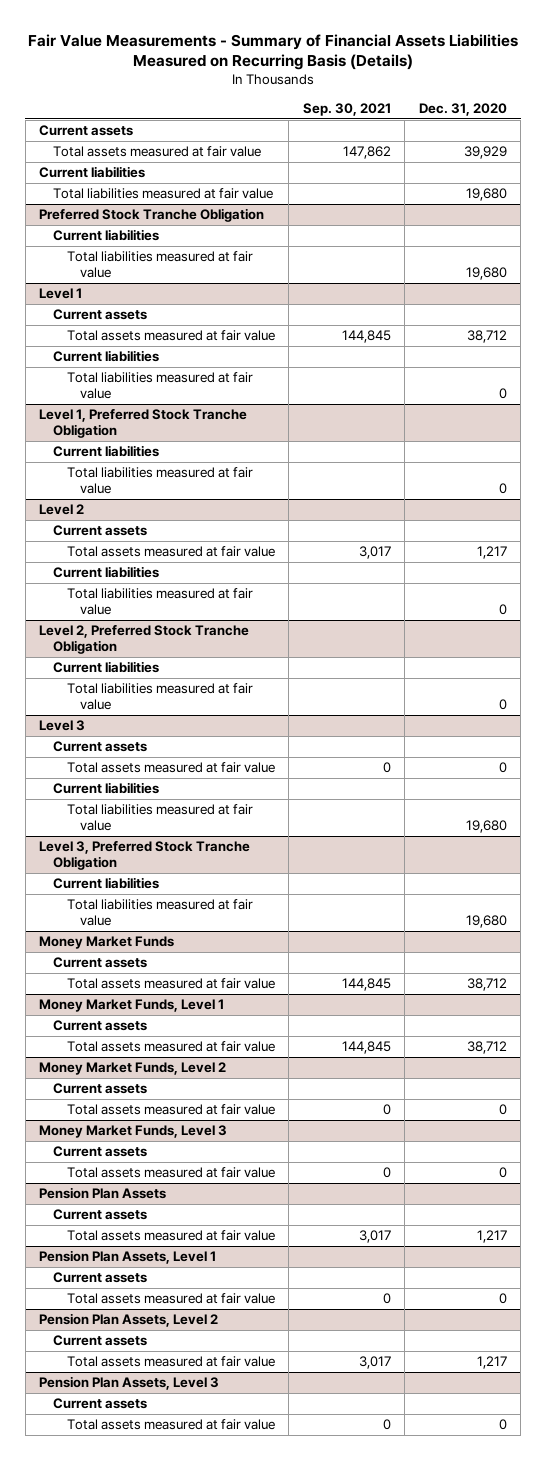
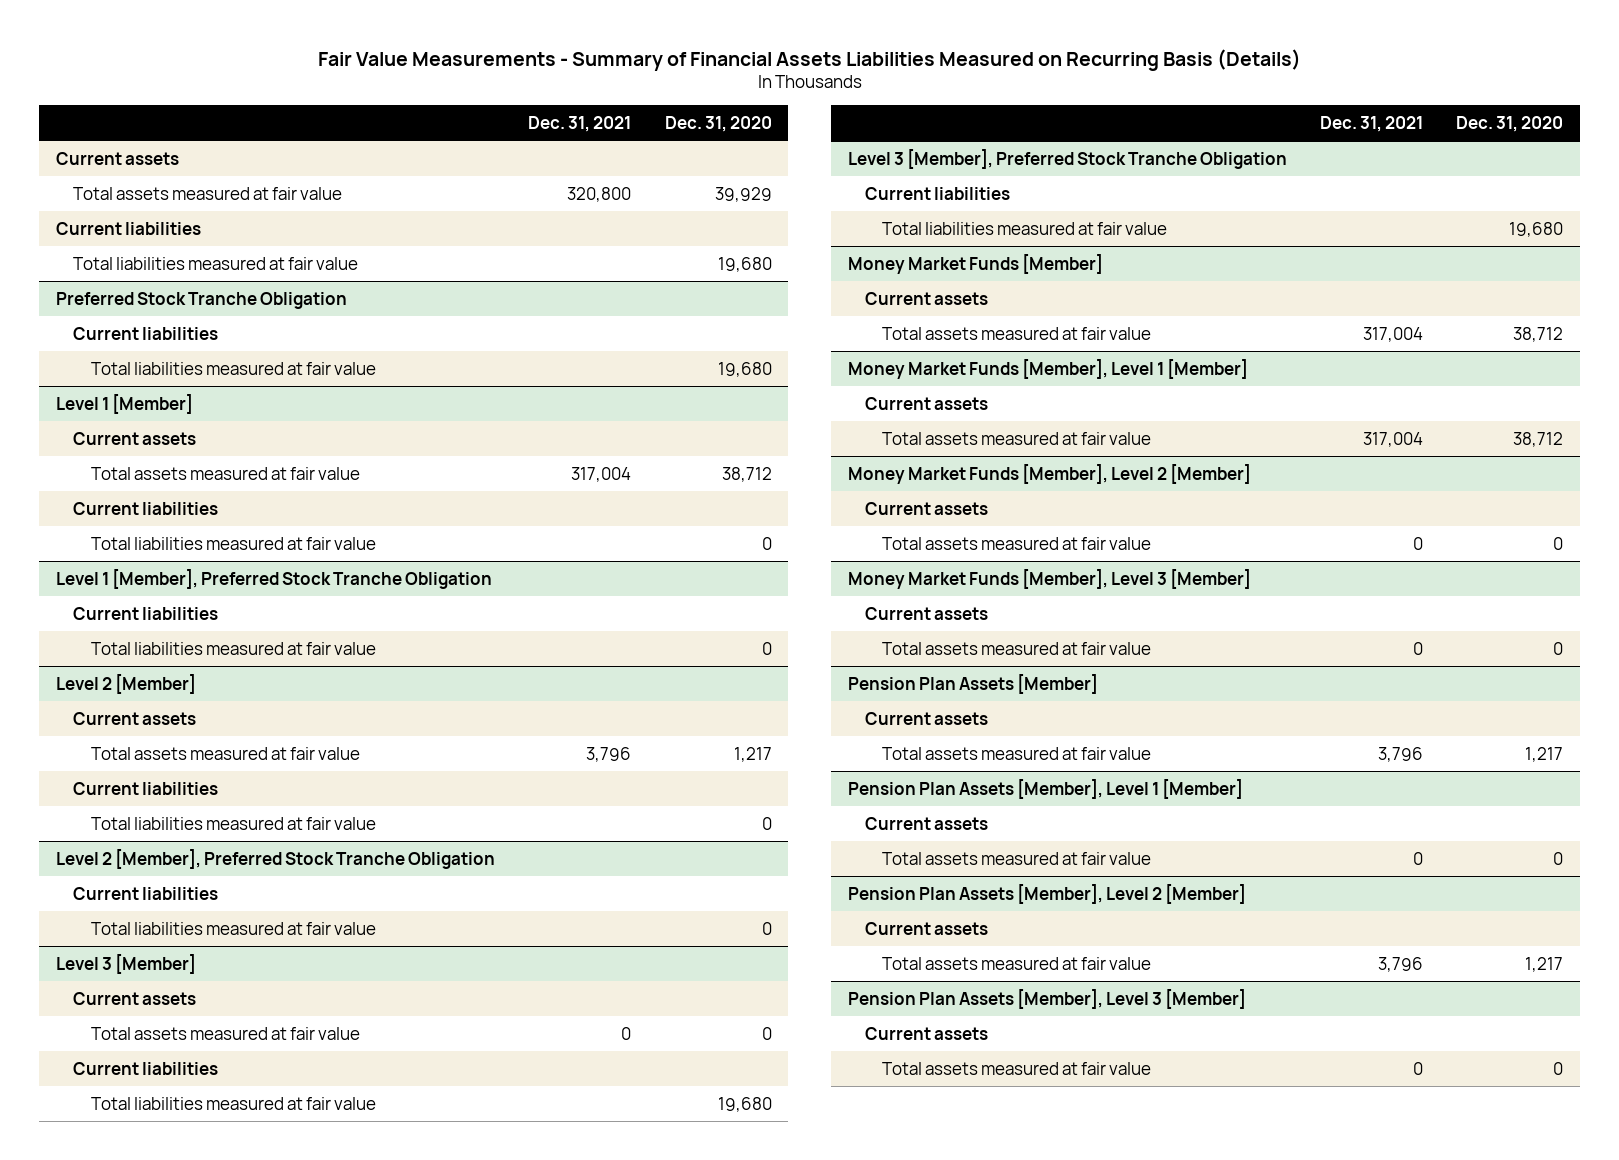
[302,102,391,116] Sep. 30, 2021 -> none
none -> [528,115,632,132] Dec. 31, 2021
[39,288,83,300] Level 1 -> [55,393,193,414] Level 1 [Member]
[39,409,248,439] Level 1, Preferred Stock Tranche Obligation -> [55,568,492,589] Level 1 [Member], Preferred Stock Tranche Obligation
[39,504,85,516] Level 2 -> [55,673,196,694] Level 2 [Member]
[39,625,250,655] Level 2, Preferred Stock Tranche Obligation -> [55,848,495,869] Level 2 [Member], Preferred Stock Tranche Obligation
[39,720,86,732] Level 3 -> [55,953,196,974] Level 3 [Member]
[39,841,251,871] Level 3, Preferred Stock Tranche Obligation -> [847,148,1287,169] Level 3 [Member], Preferred Stock Tranche Obligation
[39,936,175,950] Money Market Funds -> [847,253,1103,274] Money Market Funds [Member]
[39,999,225,1013] Money Market Funds, Level 1 -> [847,358,1248,379] Money Market Funds [Member], Level 1 [Member]
[39,1062,227,1076] Money Market Funds, Level 2 -> [847,463,1251,484] Money Market Funds [Member], Level 2 [Member]
[39,1125,228,1139] Money Market Funds, Level 3 -> [847,568,1251,589] Money Market Funds [Member], Level 3 [Member]
[39,1187,167,1200] Pension Plan Assets -> [847,673,1098,694] Pension Plan Assets [Member]
[39,1250,217,1265] Pension Plan Assets, Level 1 -> [847,778,1243,799] Pension Plan Assets [Member], Level 1 [Member]
[39,1313,219,1328] Pension Plan Assets, Level 2 -> [847,883,1246,904] Pension Plan Assets [Member], Level 2 [Member]
[39,1376,220,1391] Pension Plan Assets, Level 3 -> [847,988,1246,1009] Pension Plan Assets [Member], Level 3 [Member]

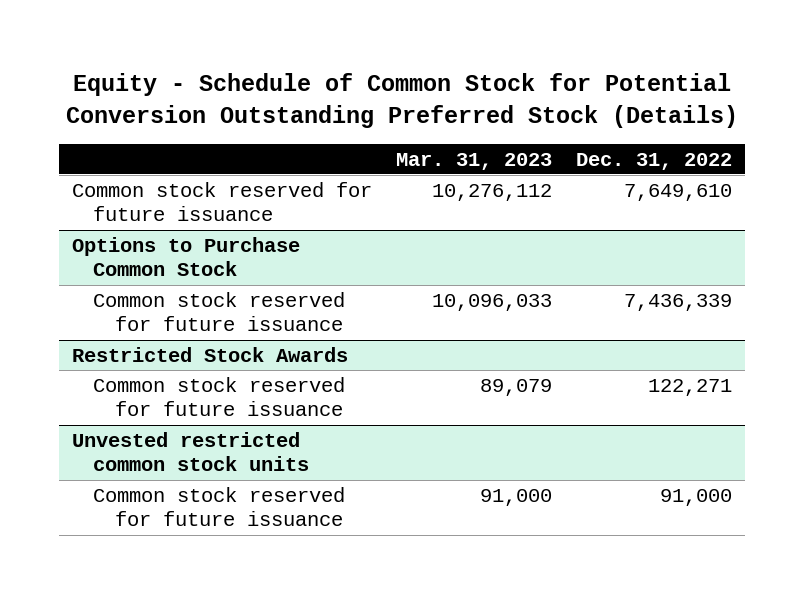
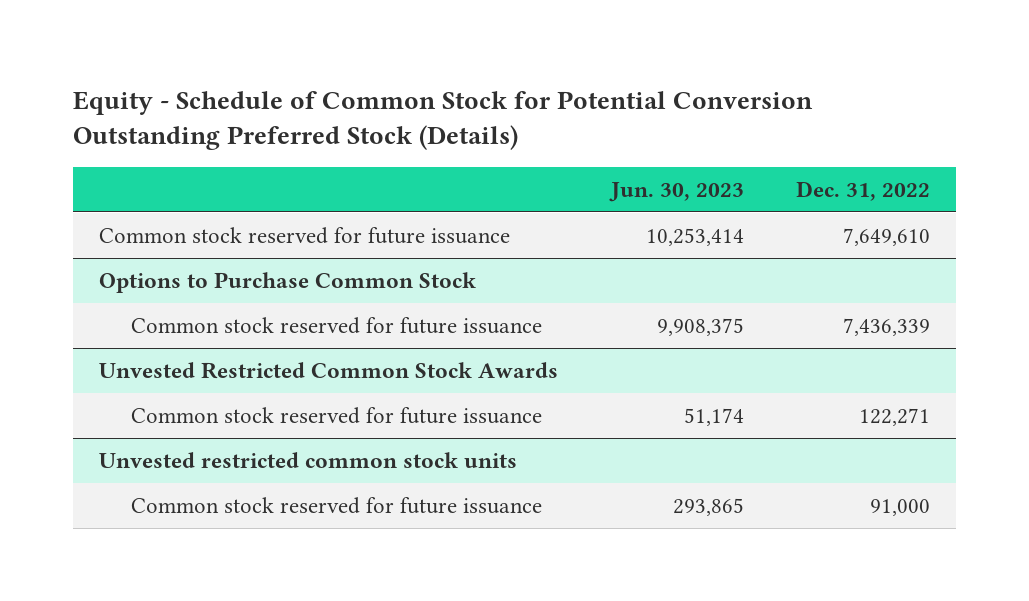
[395,152,552,170] Mar. 31, 2023 -> none
none -> [608,181,744,202] Jun. 30, 2023
[71,346,348,362] Restricted Stock Awards -> [99,361,559,379] Unvested Restricted Common Stock Awards

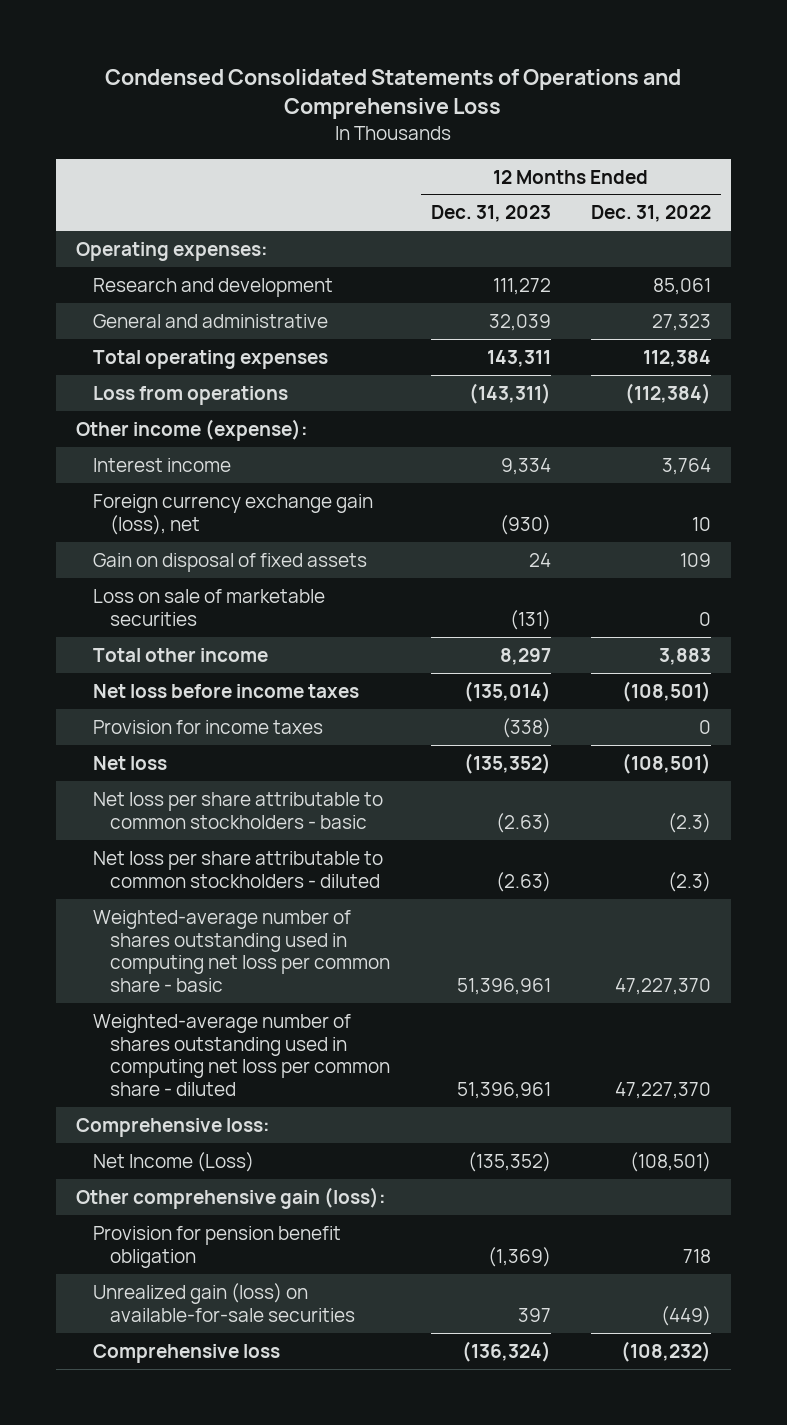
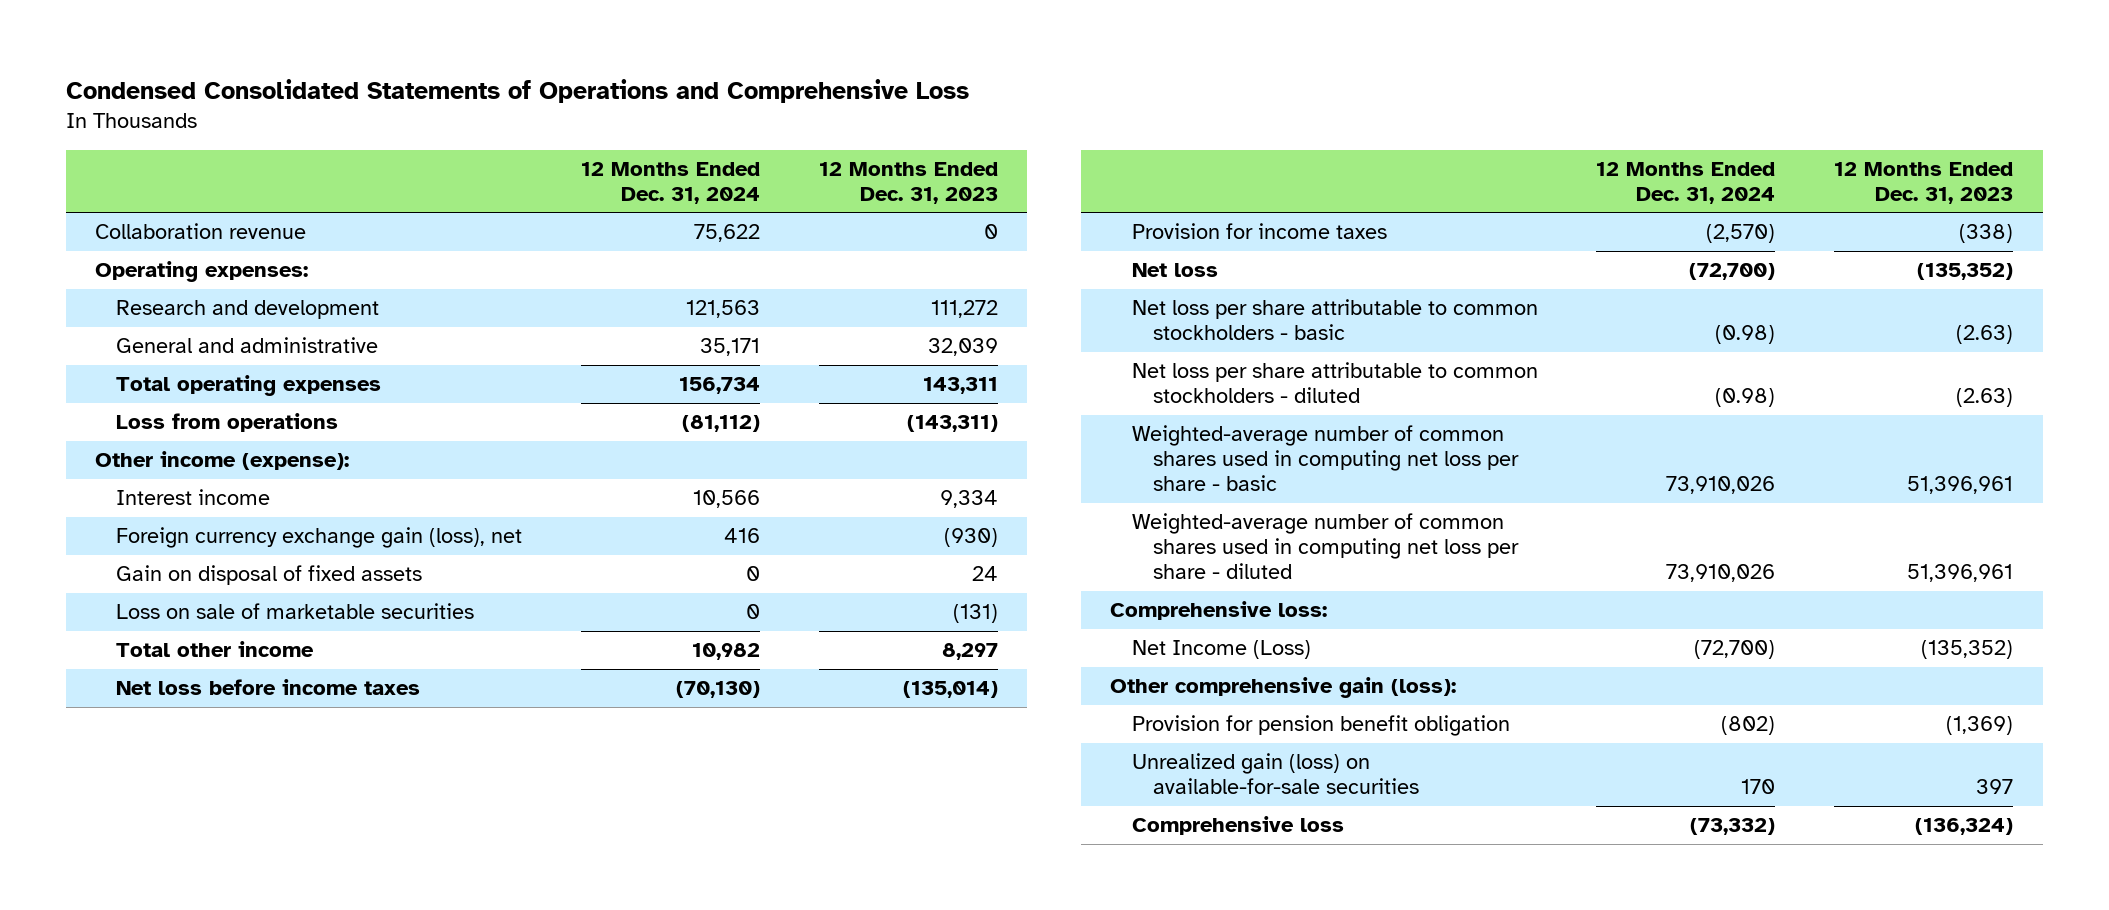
[590,205,711,223] Dec. 31, 2022 -> none
none -> [581,161,761,204] 12 Months Ended Dec. 31, 2024
none -> [95,223,307,240] Collaboration revenue
[93,909,391,993] Weighted-average number of shares outstanding used in computing net loss per common share - basic -> [1131,425,1519,492] Weighted-average number of common shares used in computing net loss per share - basic
[93,1013,391,1097] Weighted-average number of shares outstanding used in computing net loss per common share - diluted -> [1131,513,1519,580] Weighted-average number of common shares used in computing net loss per share - diluted

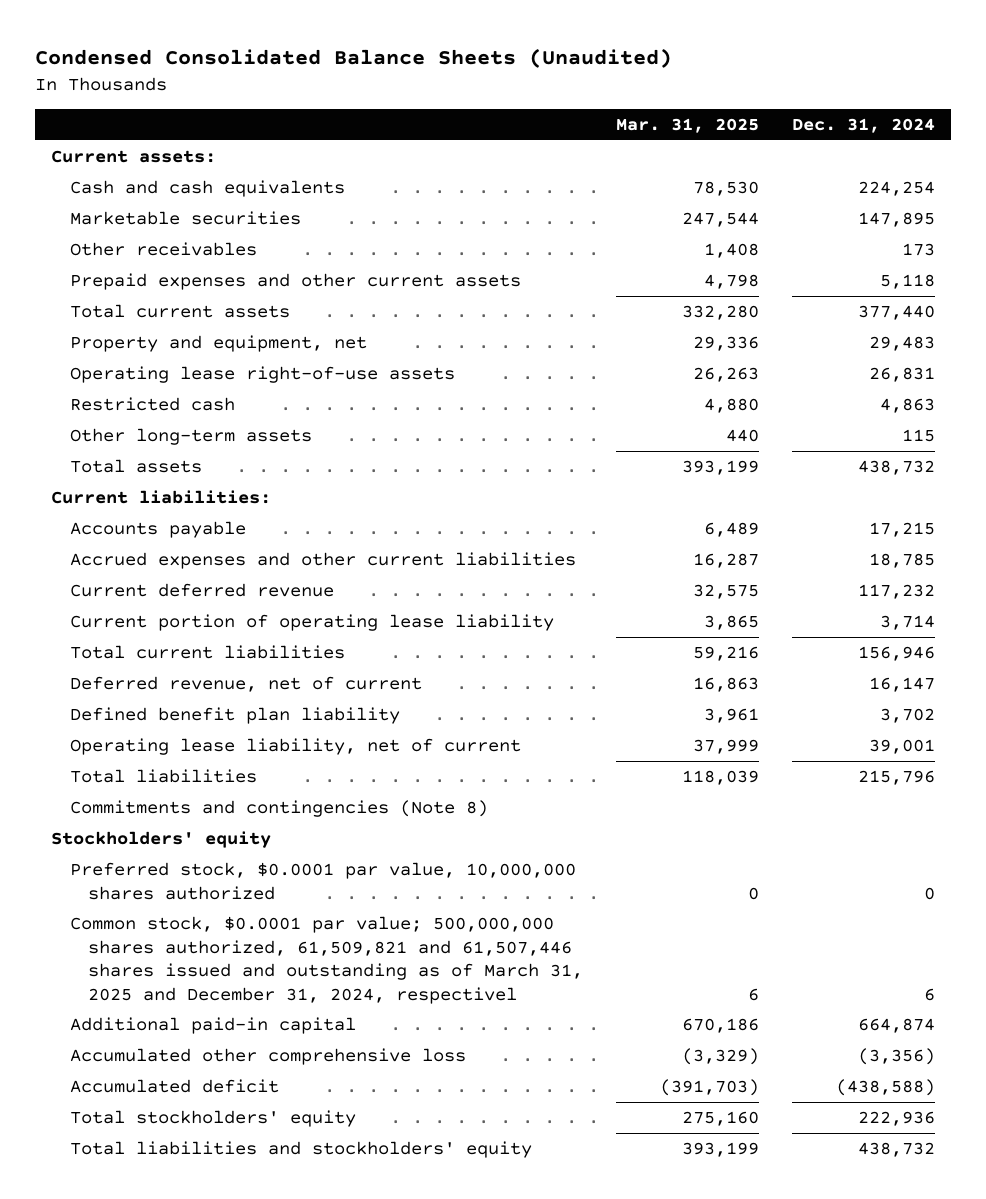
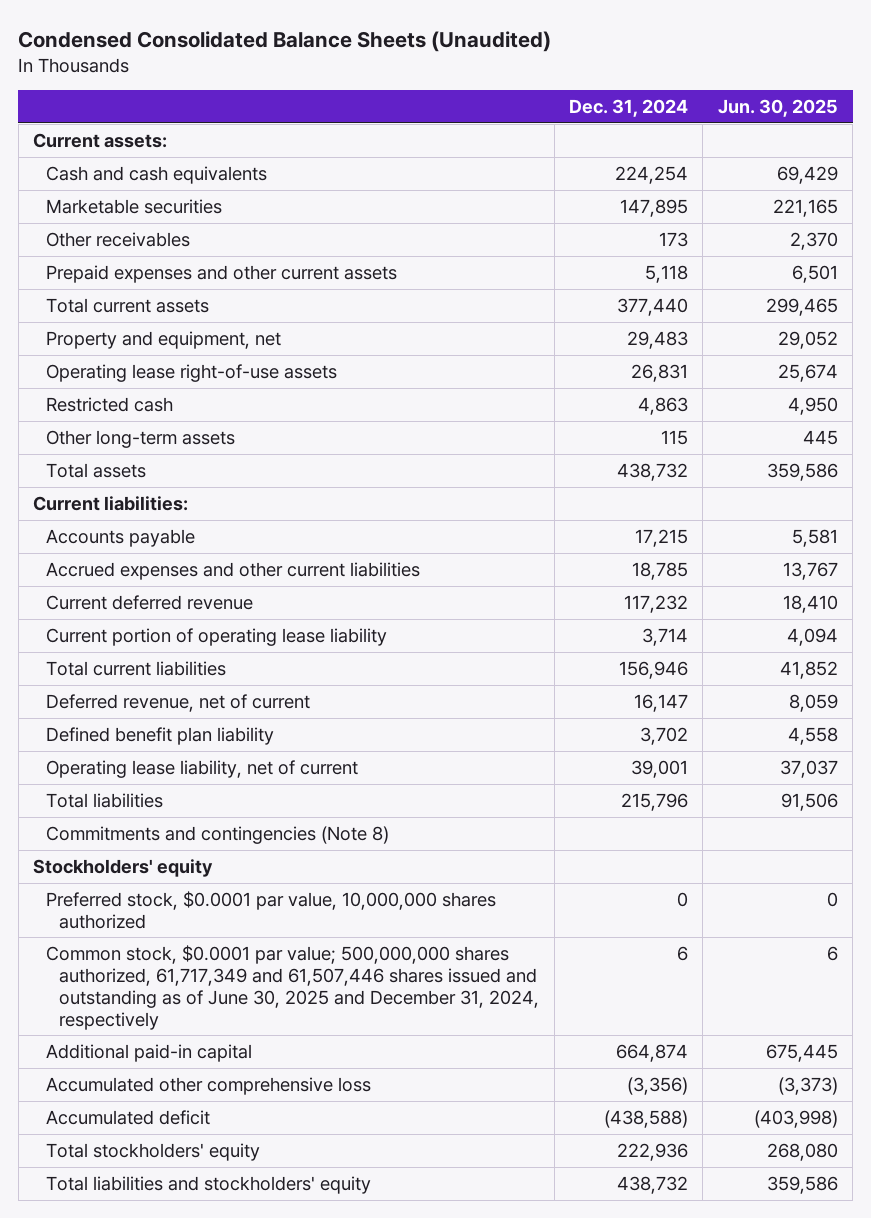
[615,118,759,134] Mar. 31, 2025 -> none
none -> [717,99,838,118] Jun. 30, 2025
[69,916,583,1004] Common stock, $0.0001 par value; 500,000,000 shares authorized, 61,509,821 and 61,507,446 shares issued and outstanding as of March 31, 2025 and December 31, 2024, respectivel -> [46,944,540,1030] Common stock, $0.0001 par value; 500,000,000 shares authorized, 61,717,349 and 61,507,446 shares issued and outstanding as of June 30, 2025 and December 31, 2024, respectively

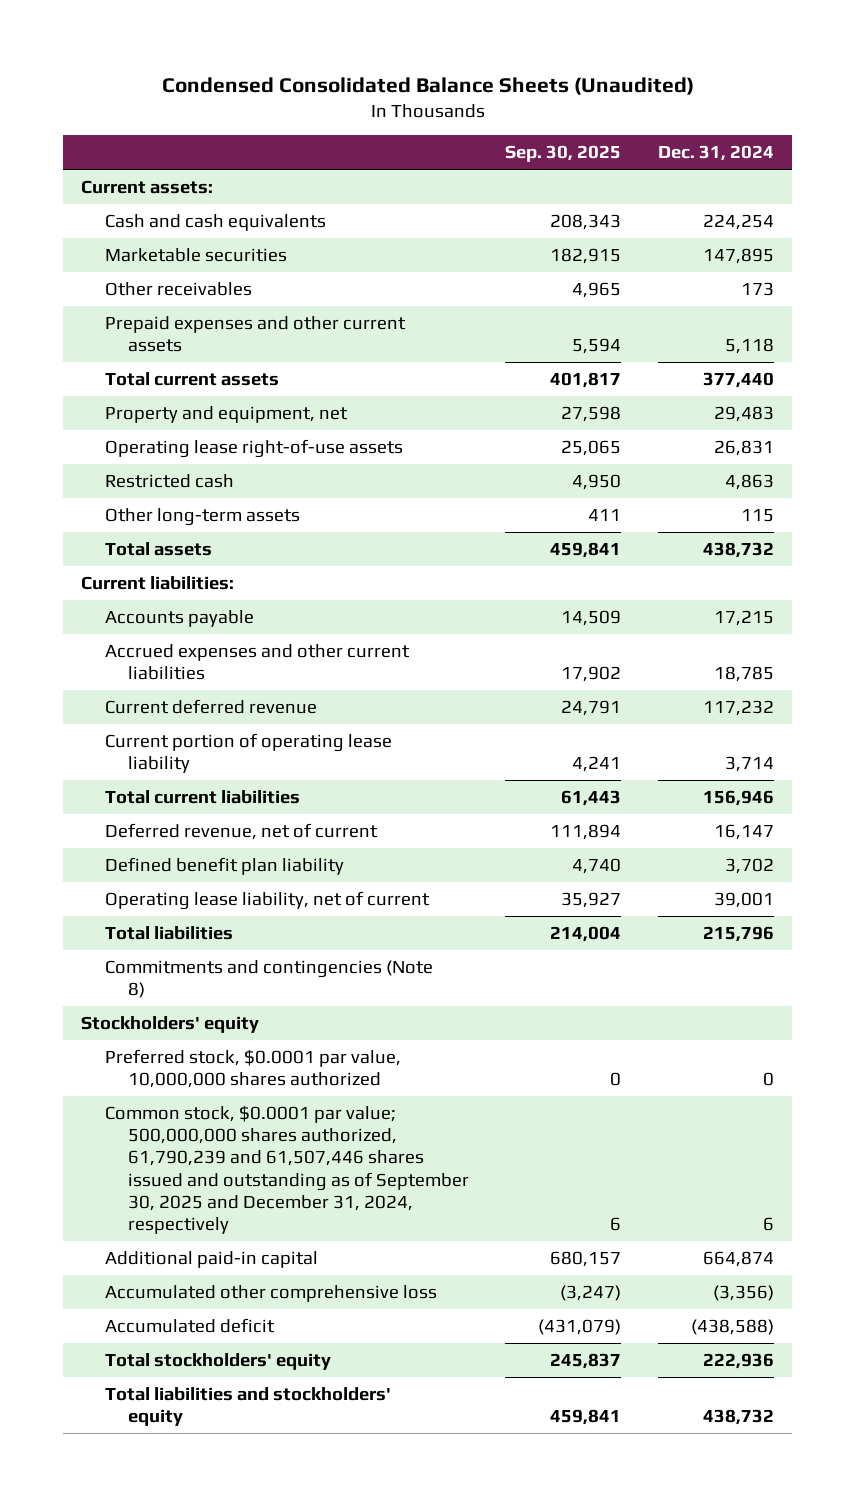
[717,99,838,118] Jun. 30, 2025 -> none
none -> [505,145,622,163] Sep. 30, 2025
[46,944,540,1030] Common stock, $0.0001 par value; 500,000,000 shares authorized, 61,717,349 and 61,507,446 shares issued and outstanding as of June 30, 2025 and December 31, 2024, respectively -> [104,1104,470,1235] Common stock, $0.0001 par value; 500,000,000 shares authorized, 61,790,239 and 61,507,446 shares issued and outstanding as of September 30, 2025 and December 31, 2024, respectively

